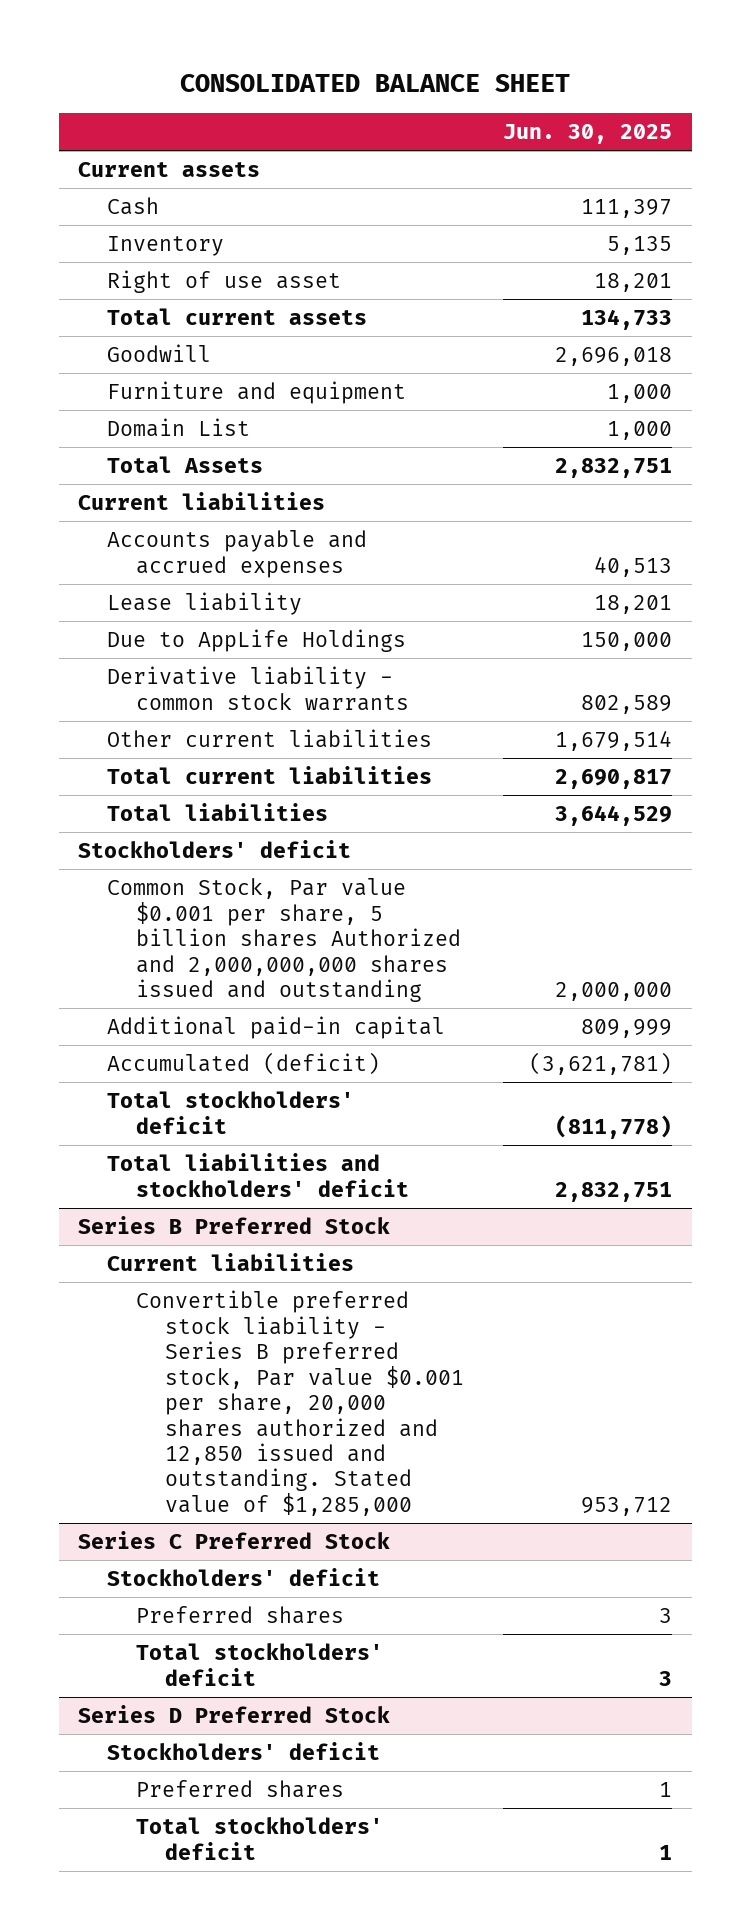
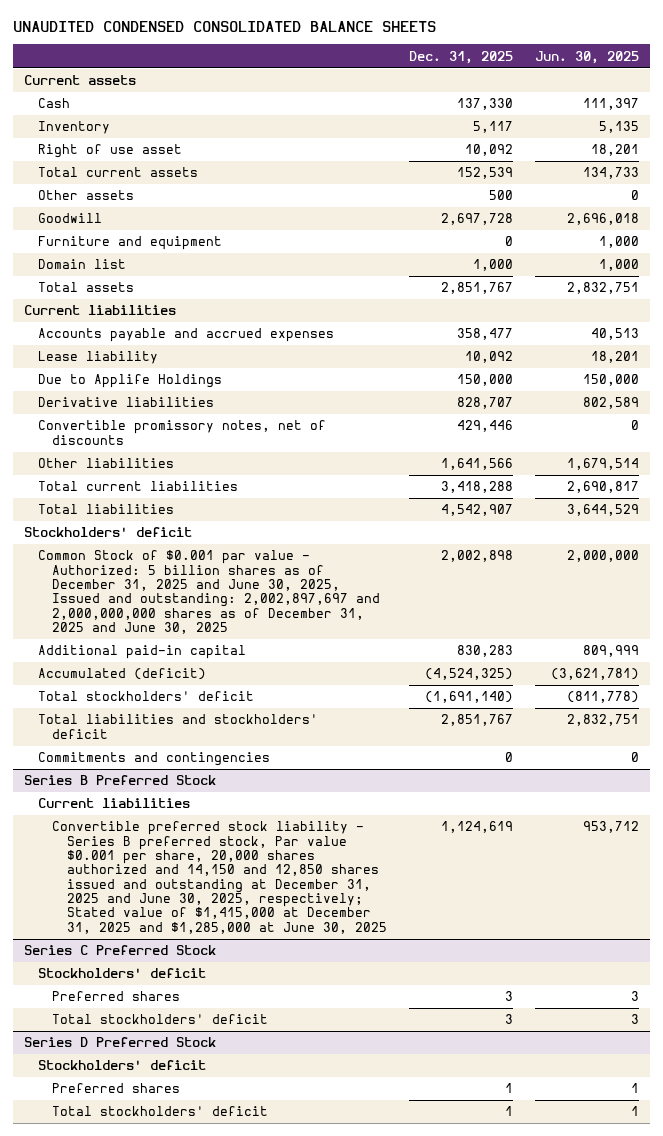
[180,73,571,92] CONSOLIDATED BALANCE SHEET -> [13,21,437,33] UNAUDITED CONDENSED CONSOLIDATED BALANCE SHEETS
none -> [408,50,513,64] Dec. 31, 2025
none -> [38,190,135,201] Other assets
[107,418,251,438] Domain List -> [38,259,127,270] Domain list
[107,456,264,474] Total Assets -> [38,282,135,293] Total assets
[107,629,407,653] Due to AppLife Holdings -> [38,374,223,389] Due to Applife Holdings
[107,666,410,711] Derivative liability - common stock warrants -> [38,397,215,408] Derivative liabilities
none -> [38,420,327,445] Convertible promissory notes, net of discounts
[107,729,433,749] Other current liabilities -> [38,458,175,469] Other liabilities
[107,878,462,1003] Common Stock, Par value $0.001 per share, 5 billion shares Authorized and 2,000,000,000 shares issued and outstanding -> [38,550,381,634] Common Stock of $0.001 par value - Authorized: 5 billion shares as of December 31, 2025 and June 30, 2025, Issued and outstanding: 2,002,897,697 and 2,000,000,000 shares as of December 31, 2025 and June 30, 2025
none -> [38,752,271,767] Commitments and contingencies
[136,1290,464,1516] Convertible preferred stock liability - Series B preferred stock, Par value $0.001 per share, 20,000 shares authorized and 12,850 issued and outstanding. Stated value of $1,285,000 -> [52,821,387,934] Convertible preferred stock liability - Series B preferred stock, Par value $0.001 per share, 20,000 shares authorized and 14,150 and 12,850 shares issued and outstanding at December 31, 2025 and June 30, 2025, respectively; Stated value of $1,415,000 at December 31, 2025 and $1,285,000 at June 30, 2025

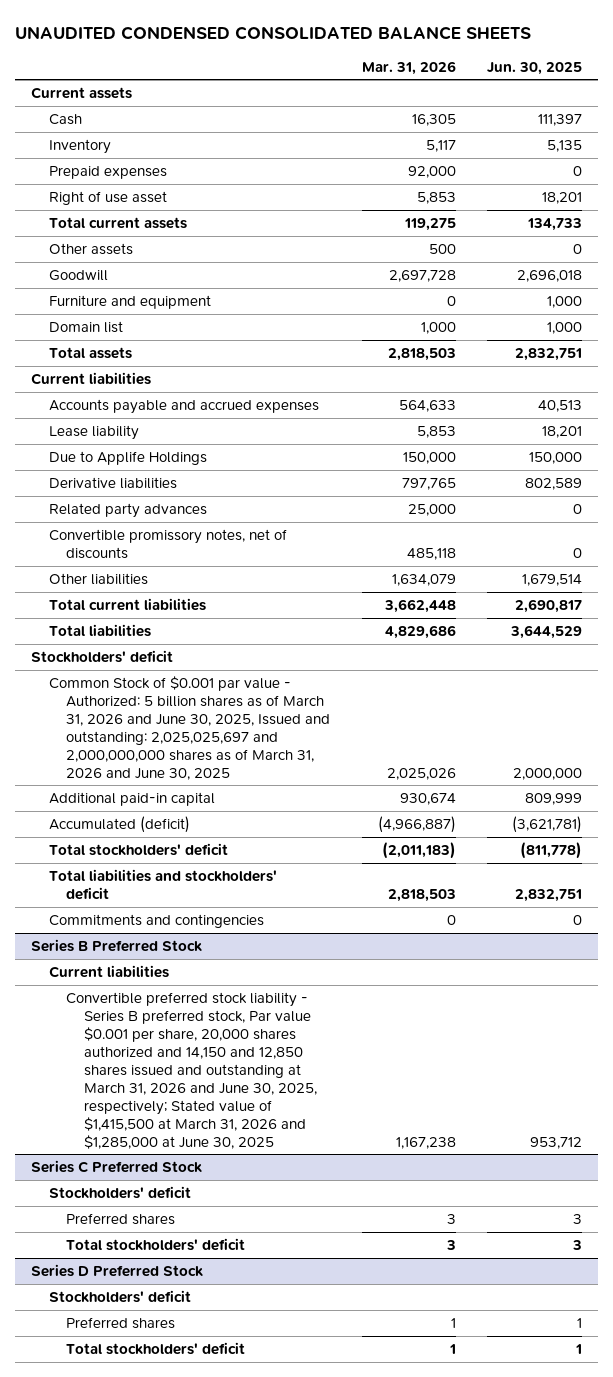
[408,50,513,64] Dec. 31, 2025 -> none
none -> [361,60,456,75] Mar. 31, 2026
none -> [48,165,167,179] Prepaid expenses
none -> [48,502,207,518] Related party advances
[38,550,381,634] Common Stock of $0.001 par value - Authorized: 5 billion shares as of December 31, 2025 and June 30, 2025, Issued and outstanding: 2,002,897,697 and 2,000,000,000 shares as of December 31, 2025 and June 30, 2025 -> [48,675,331,780] Common Stock of $0.001 par value - Authorized: 5 billion shares as of March 31, 2026 and June 30, 2025, Issued and outstanding: 2,025,025,697 and 2,000,000,000 shares as of March 31, 2026 and June 30, 2025
[52,821,387,934] Convertible preferred stock liability - Series B preferred stock, Par value $0.001 per share, 20,000 shares authorized and 14,150 and 12,850 shares issued and outstanding at December 31, 2025 and June 30, 2025, respectively; Stated value of $1,415,000 at December 31, 2025 and $1,285,000 at June 30, 2025 -> [66,991,317,1149] Convertible preferred stock liability - Series B preferred stock, Par value $0.001 per share, 20,000 shares authorized and 14,150 and 12,850 shares issued and outstanding at March 31, 2026 and June 30, 2025, respectively; Stated value of $1,415,500 at March 31, 2026 and $1,285,000 at June 30, 2025

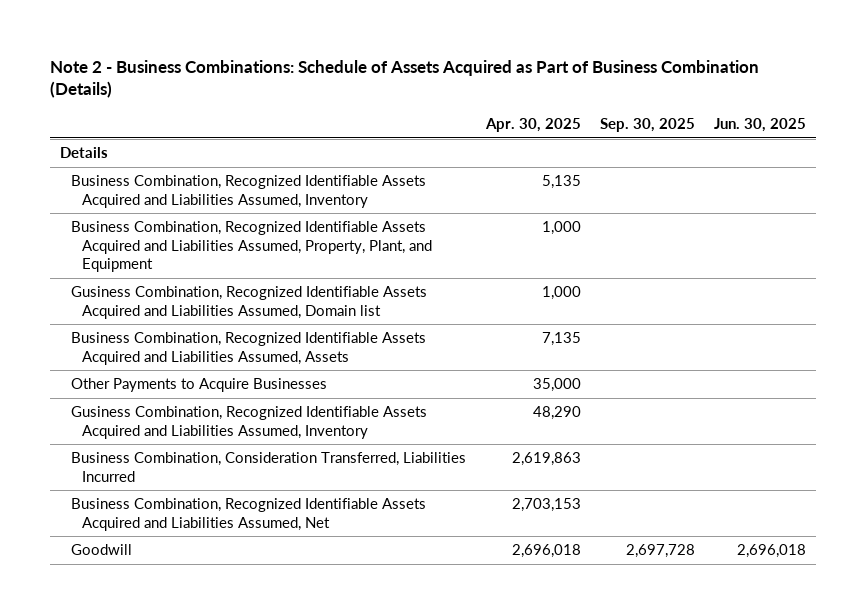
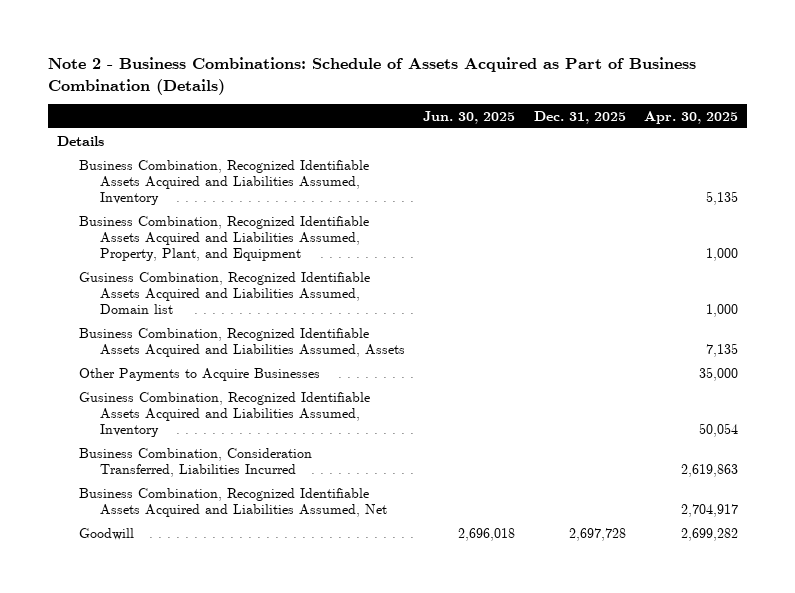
[600,117,696,132] Sep. 30, 2025 -> none
none -> [533,110,626,124] Dec. 31, 2025
[532,406,581,421] 48,290 -> [699,422,739,437] 50,054
[511,498,581,513] 2,703,153 -> [681,503,739,517] 2,704,917
[511,544,581,559] 2,696,018 -> [681,527,739,541] 2,699,282

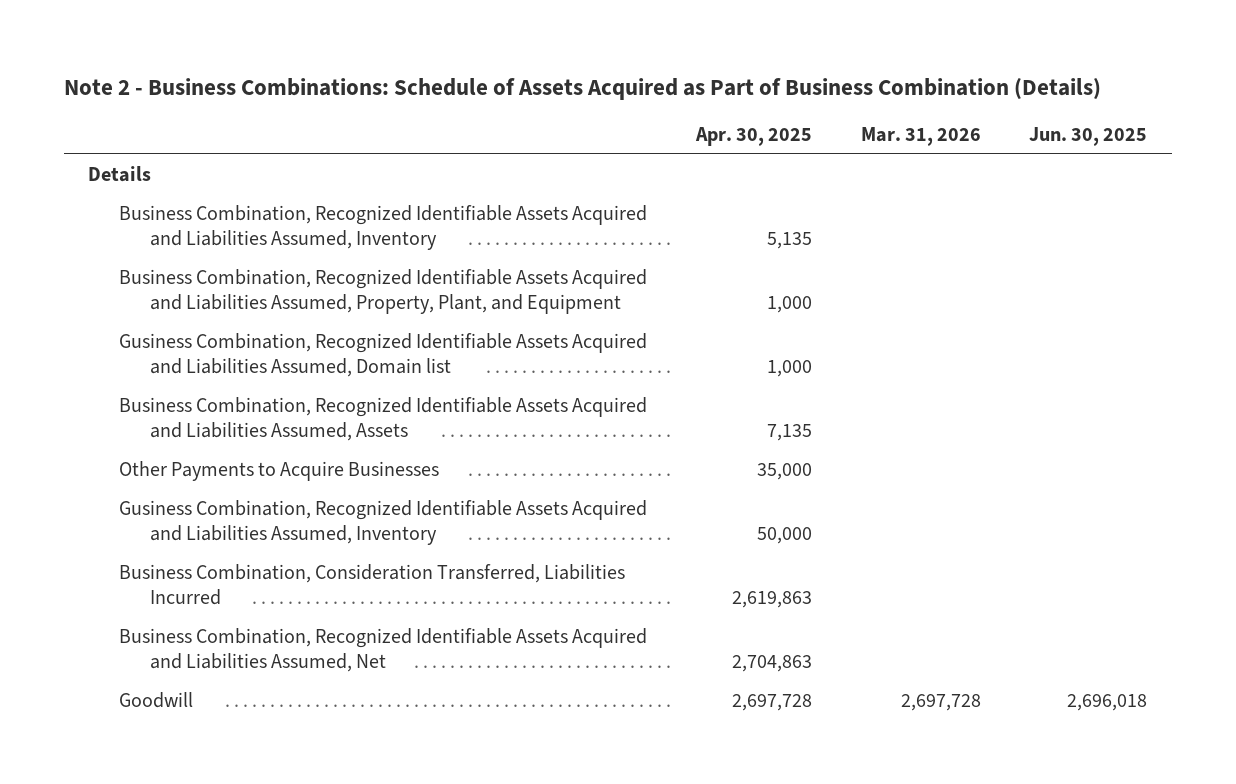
[533,110,626,124] Dec. 31, 2025 -> none
none -> [860,126,981,146] Mar. 31, 2026
[699,422,739,437] 50,054 -> [756,526,812,544] 50,000
[681,503,739,517] 2,704,917 -> [731,654,812,672] 2,704,863
[681,527,739,541] 2,699,282 -> [731,694,812,712] 2,697,728

